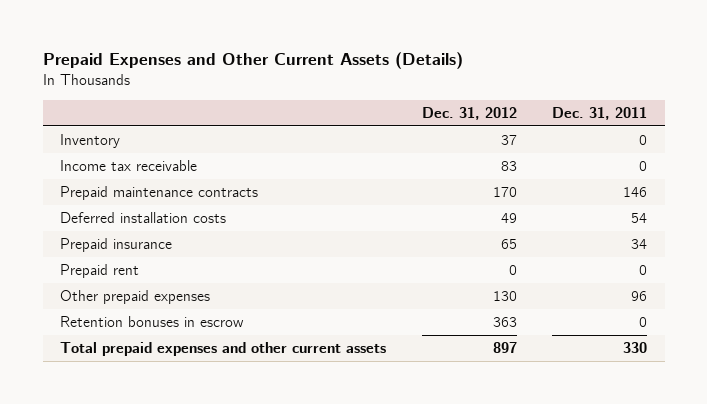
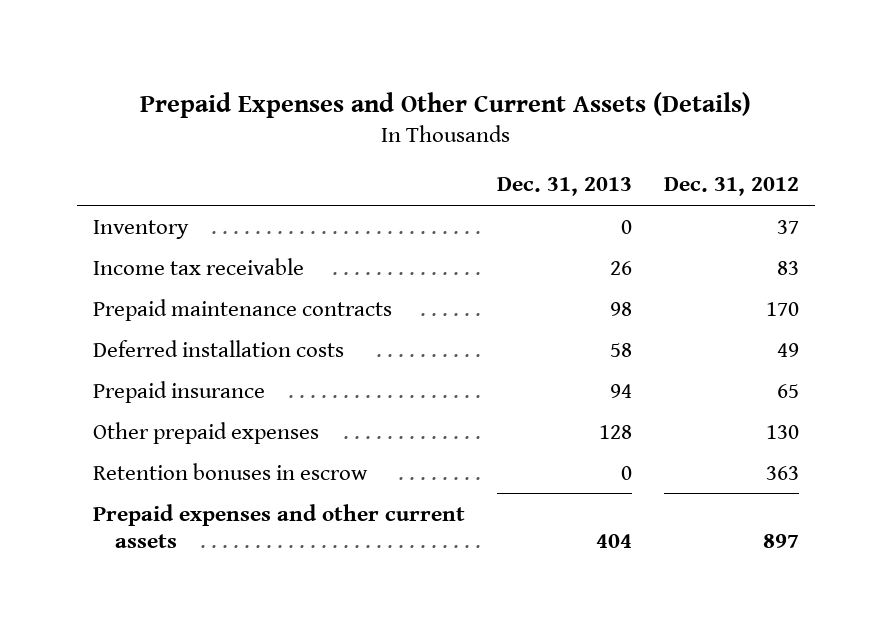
[552,106,648,120] Dec. 31, 2011 -> none
none -> [496,177,632,197] Dec. 31, 2013
[60,264,140,279] Prepaid rent -> none
[60,342,387,357] Total prepaid expenses and other current assets -> [92,503,465,548] Prepaid expenses and other current assets

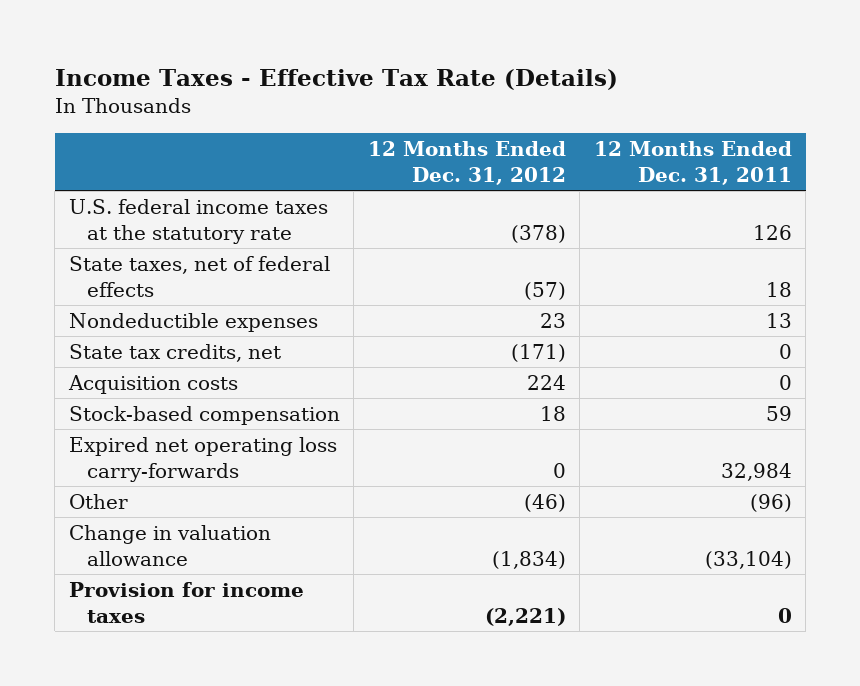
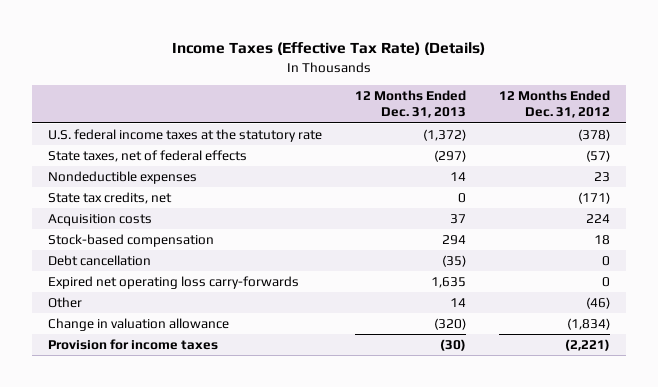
[54,68,618,90] Income Taxes - Effective Tax Rate (Details) -> [171,42,485,56] Income Taxes (Effective Tax Rate) (Details)
[593,141,792,186] 12 Months Ended Dec. 31, 2011 -> none
none -> [354,90,466,119] 12 Months Ended Dec. 31, 2013
none -> [48,255,152,267] Debt cancellation

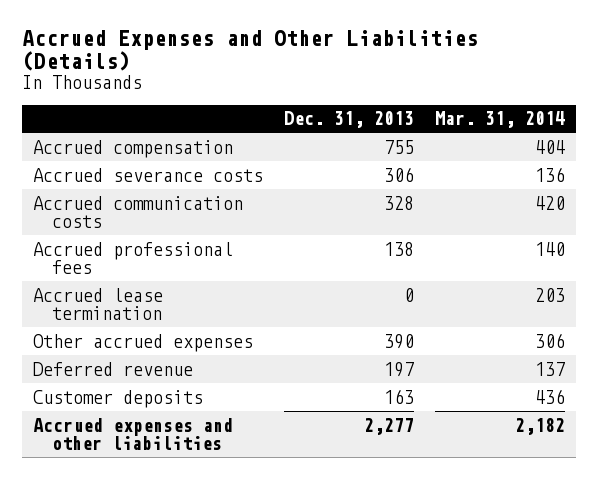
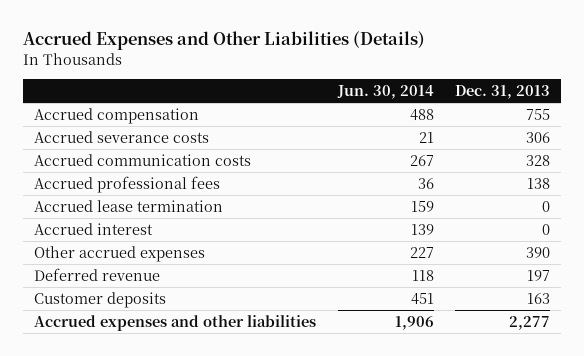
[435,111,566,129] Mar. 31, 2014 -> none
none -> [336,84,434,99] Jun. 30, 2014
none -> [34,222,154,235] Accrued interest

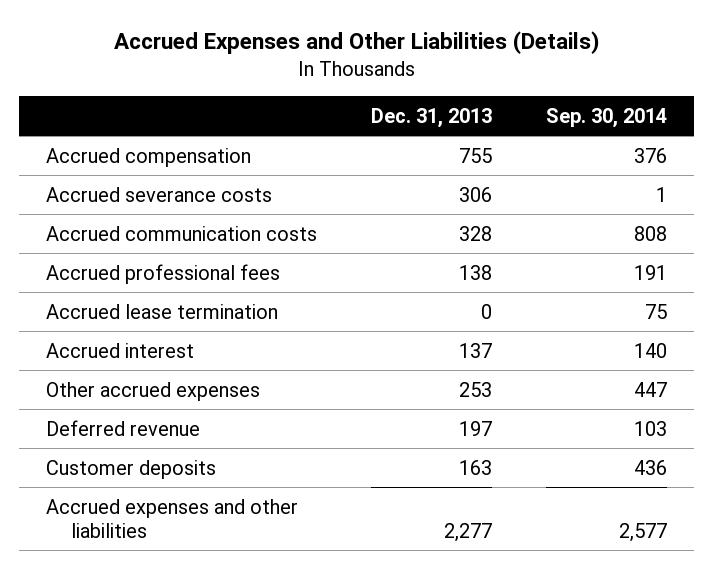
[336,84,434,99] Jun. 30, 2014 -> none
none -> [546,107,668,128] Sep. 30, 2014
[542,223,551,235] 0 -> [459,342,493,358] 137
[526,246,551,258] 390 -> [459,381,493,397] 253

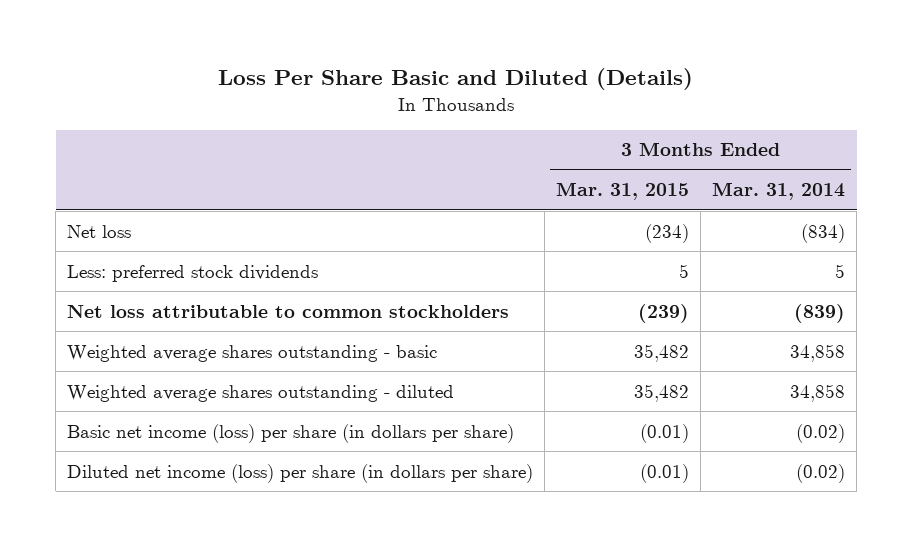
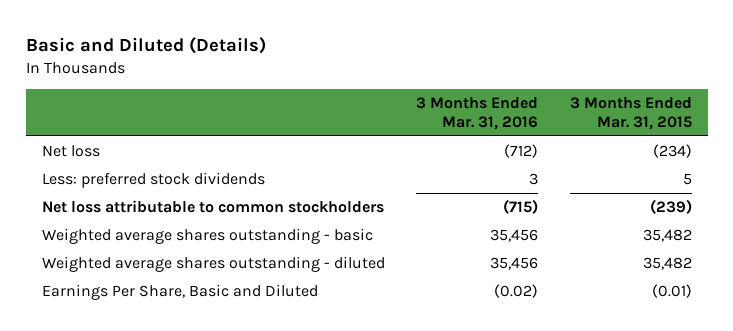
[218,68,694,91] Loss Per Share Basic and Diluted (Details) -> [25,36,266,54] Basic and Diluted (Details)
[712,182,846,201] Mar. 31, 2014 -> none
none -> [416,96,539,130] 3 Months Ended Mar. 31, 2016
[67,423,515,443] Basic net income (loss) per share (in dollars per share) -> none
[67,463,534,483] Diluted net income (loss) per share (in dollars per share) -> none
none -> [41,284,318,301] Earnings Per Share, Basic and Diluted

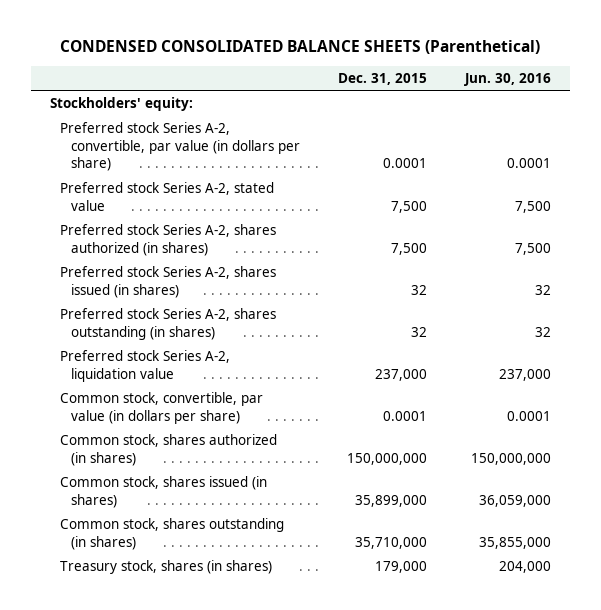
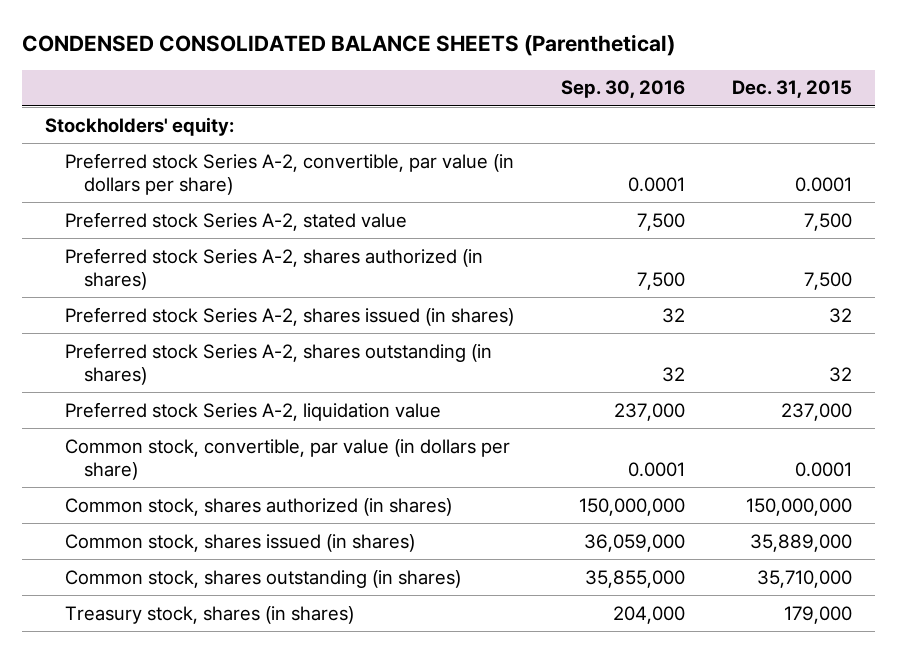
[463,72,551,86] Jun. 30, 2016 -> none
none -> [560,80,685,99] Sep. 30, 2016
[355,494,428,507] 35,899,000 -> [749,533,852,552] 35,889,000

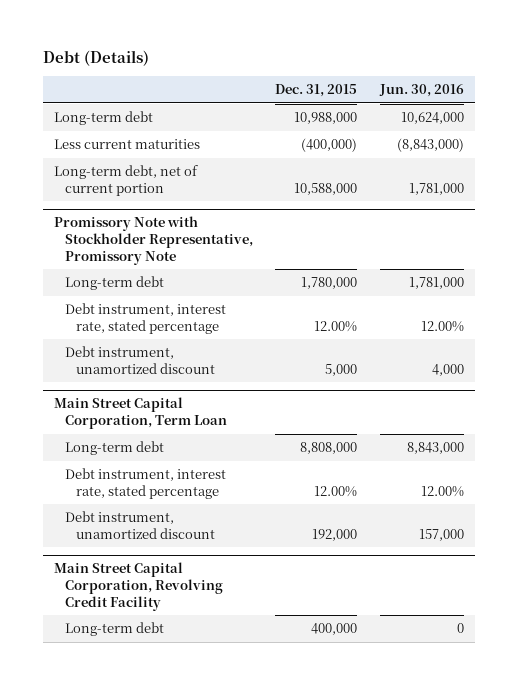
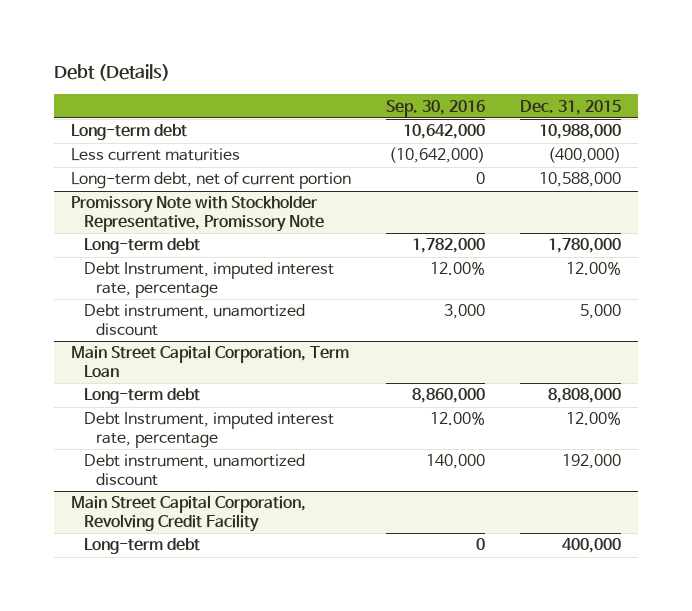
[378,84,464,98] Jun. 30, 2016 -> none
none -> [386,99,486,117] Sep. 30, 2016
[64,303,226,334] Debt instrument, interest rate, stated percentage -> [83,262,334,298] Debt Instrument, imputed interest rate, percentage
[64,468,226,499] Debt instrument, interest rate, stated percentage -> [83,412,334,448] Debt Instrument, imputed interest rate, percentage

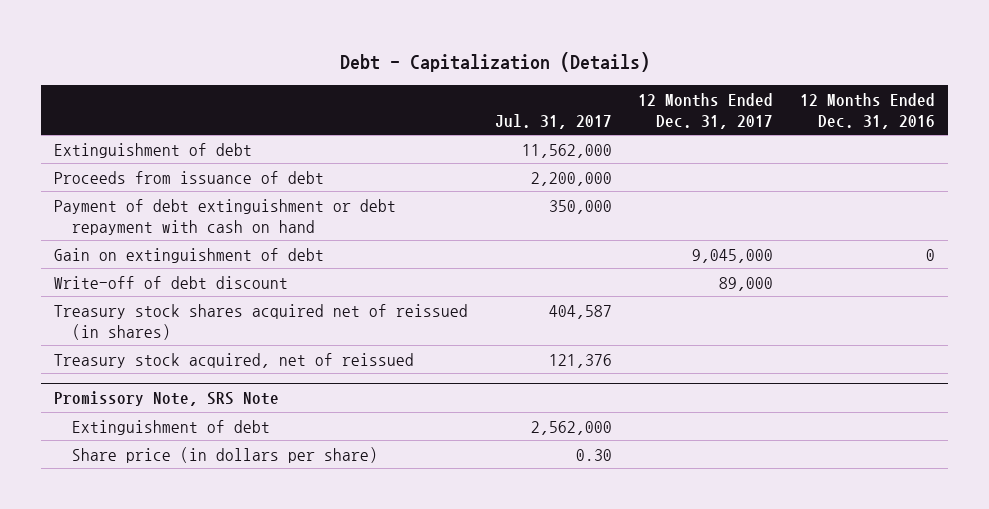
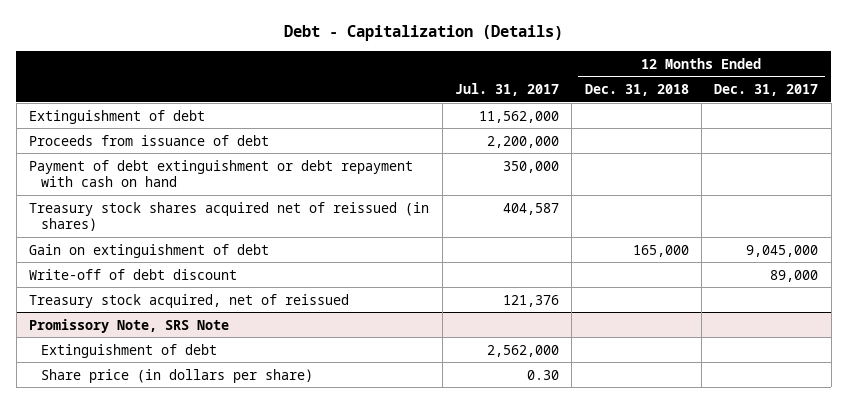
[799,92,935,129] 12 Months Ended Dec. 31, 2016 -> none
none -> [584,84,689,97] Dec. 31, 2018
[54,303,469,340] Treasury stock shares acquired net of reissued (in shares) -> [29,201,430,232] Treasury stock shares acquired net of reissued (in shares)

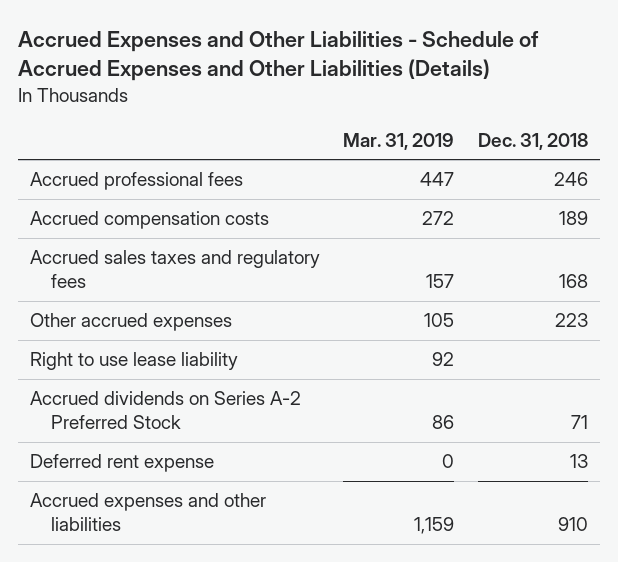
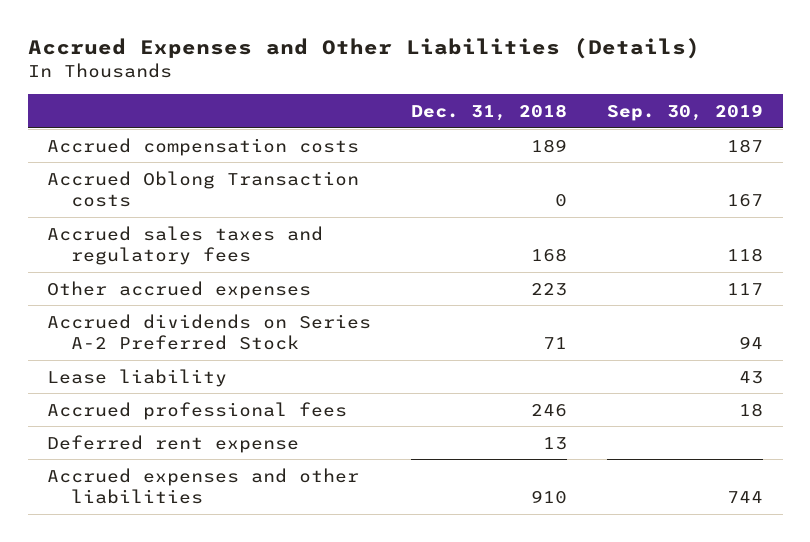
[17,31,539,82] Accrued Expenses and Other Liabilities - Schedule of Accrued Expenses and Other Liabilities (Details) -> [27,38,700,60] Accrued Expenses and Other Liabilities (Details)
[343,132,455,150] Mar. 31, 2019 -> none
none -> [606,104,763,122] Sep. 30, 2019
none -> [47,170,360,207] Accrued Oblong Transaction costs
[29,352,238,371] Right to use lease liability -> none
none -> [47,368,228,387] Lease liability
[29,172,243,191] Accrued professional fees -> [47,401,348,420] Accrued professional fees

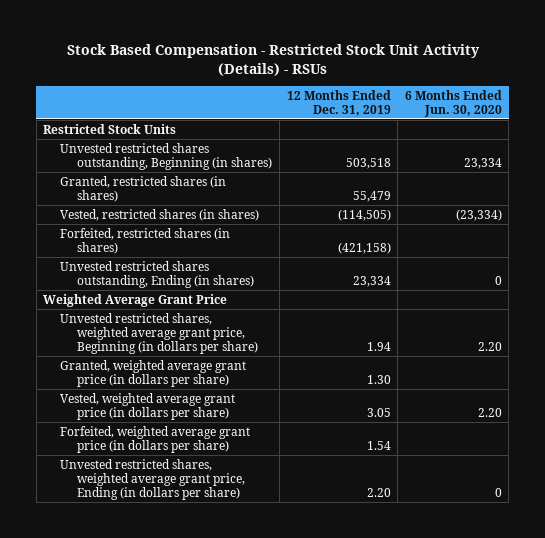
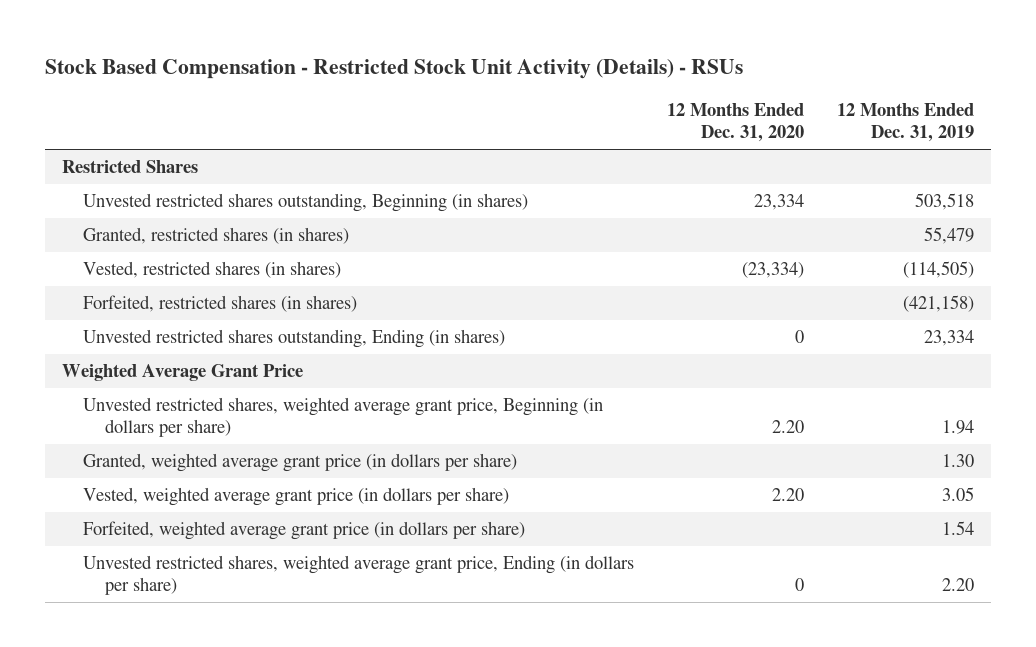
[404,89,502,117] 6 Months Ended Jun. 30, 2020 -> none
none -> [667,103,805,143] 12 Months Ended Dec. 31, 2020
[43,123,177,134] Restricted Stock Units -> [61,160,198,174] Restricted Shares

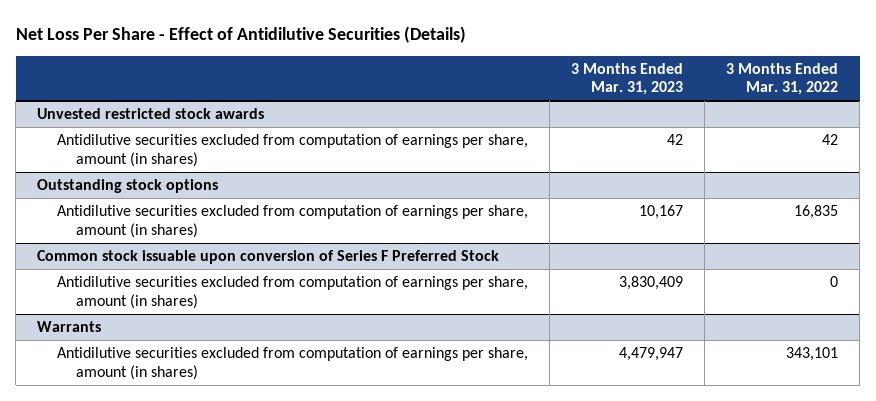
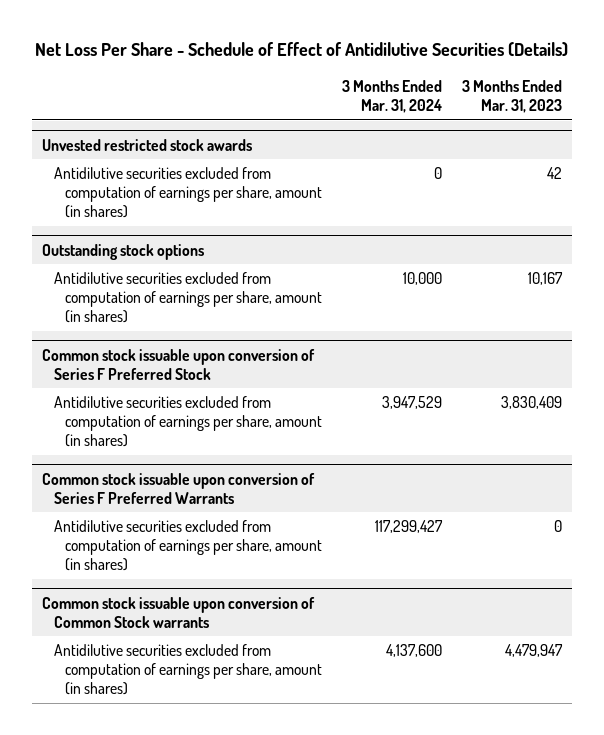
[15,26,466,44] Net Loss Per Share - Effect of Antidilutive Securities (Details) -> [35,42,569,58] Net Loss Per Share - Schedule of Effect of Antidilutive Securities (Details)
[726,62,839,96] 3 Months Ended Mar. 31, 2022 -> none
none -> [342,80,443,114] 3 Months Ended Mar. 31, 2024
none -> [41,472,315,504] Common stock issuable upon conversion of Series F Preferred Warrants
none -> [53,520,323,572] Antidilutive securities excluded from computation of earnings per share, amount (in shares)
[37,321,102,333] Warrants -> [41,596,315,628] Common stock issuable upon conversion of Common Stock warrants

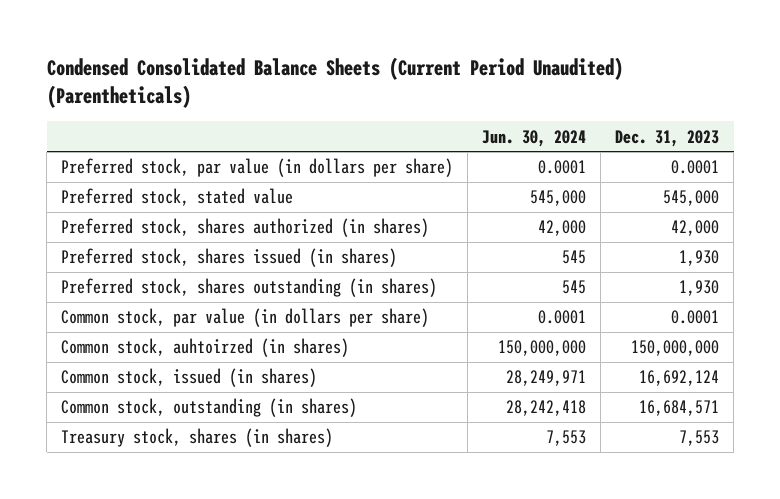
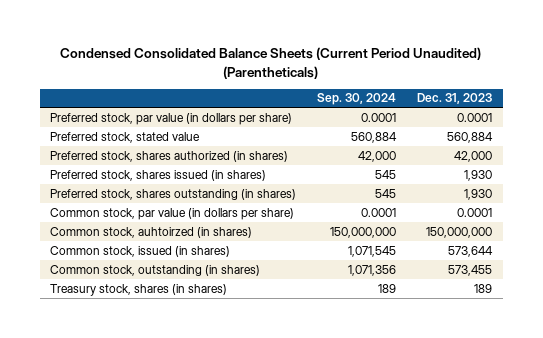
[482,129,587,147] Jun. 30, 2024 -> none
none -> [317,93,397,106] Sep. 30, 2024
[663,190,720,207] 545,000 -> [447,131,494,143] 560,884
[639,370,720,387] 16,692,124 -> [448,245,494,257] 573,644
[639,400,720,417] 16,684,571 -> [448,264,493,276] 573,455
[679,430,720,447] 7,553 -> [474,283,493,293] 189

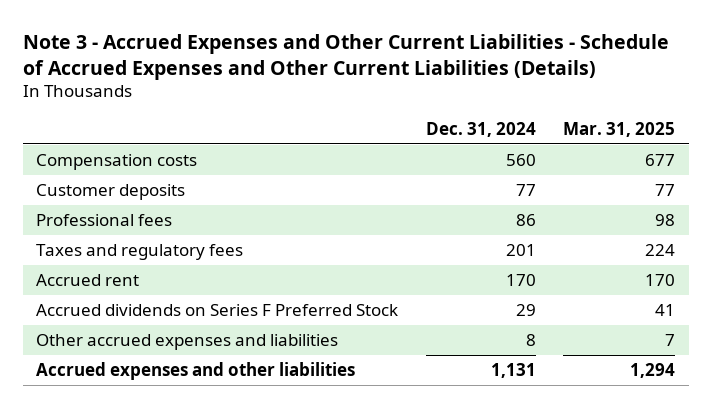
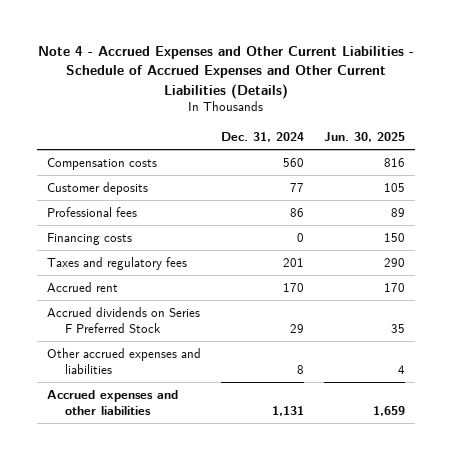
[22,33,669,80] Note 3 - Accrued Expenses and Other Current Liabilities - Schedule of Accrued Expenses and Other Current Liabilities (Details) -> [38,46,415,99] Note 4 - Accrued Expenses and Other Current Liabilities - Schedule of Accrued Expenses and Other Current Liabilities (Details)
[563,122,676,138] Mar. 31, 2025 -> none
none -> [323,131,405,142] Jun. 30, 2025
none -> [47,233,133,246] Financing costs

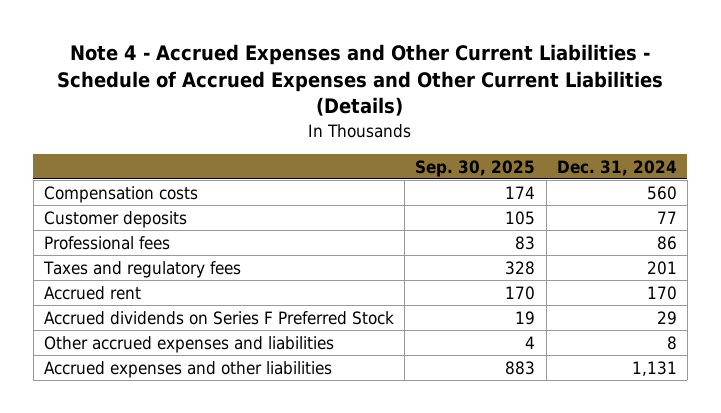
[323,131,405,142] Jun. 30, 2025 -> none
none -> [415,159,536,177] Sep. 30, 2025
[47,233,133,246] Financing costs -> none

